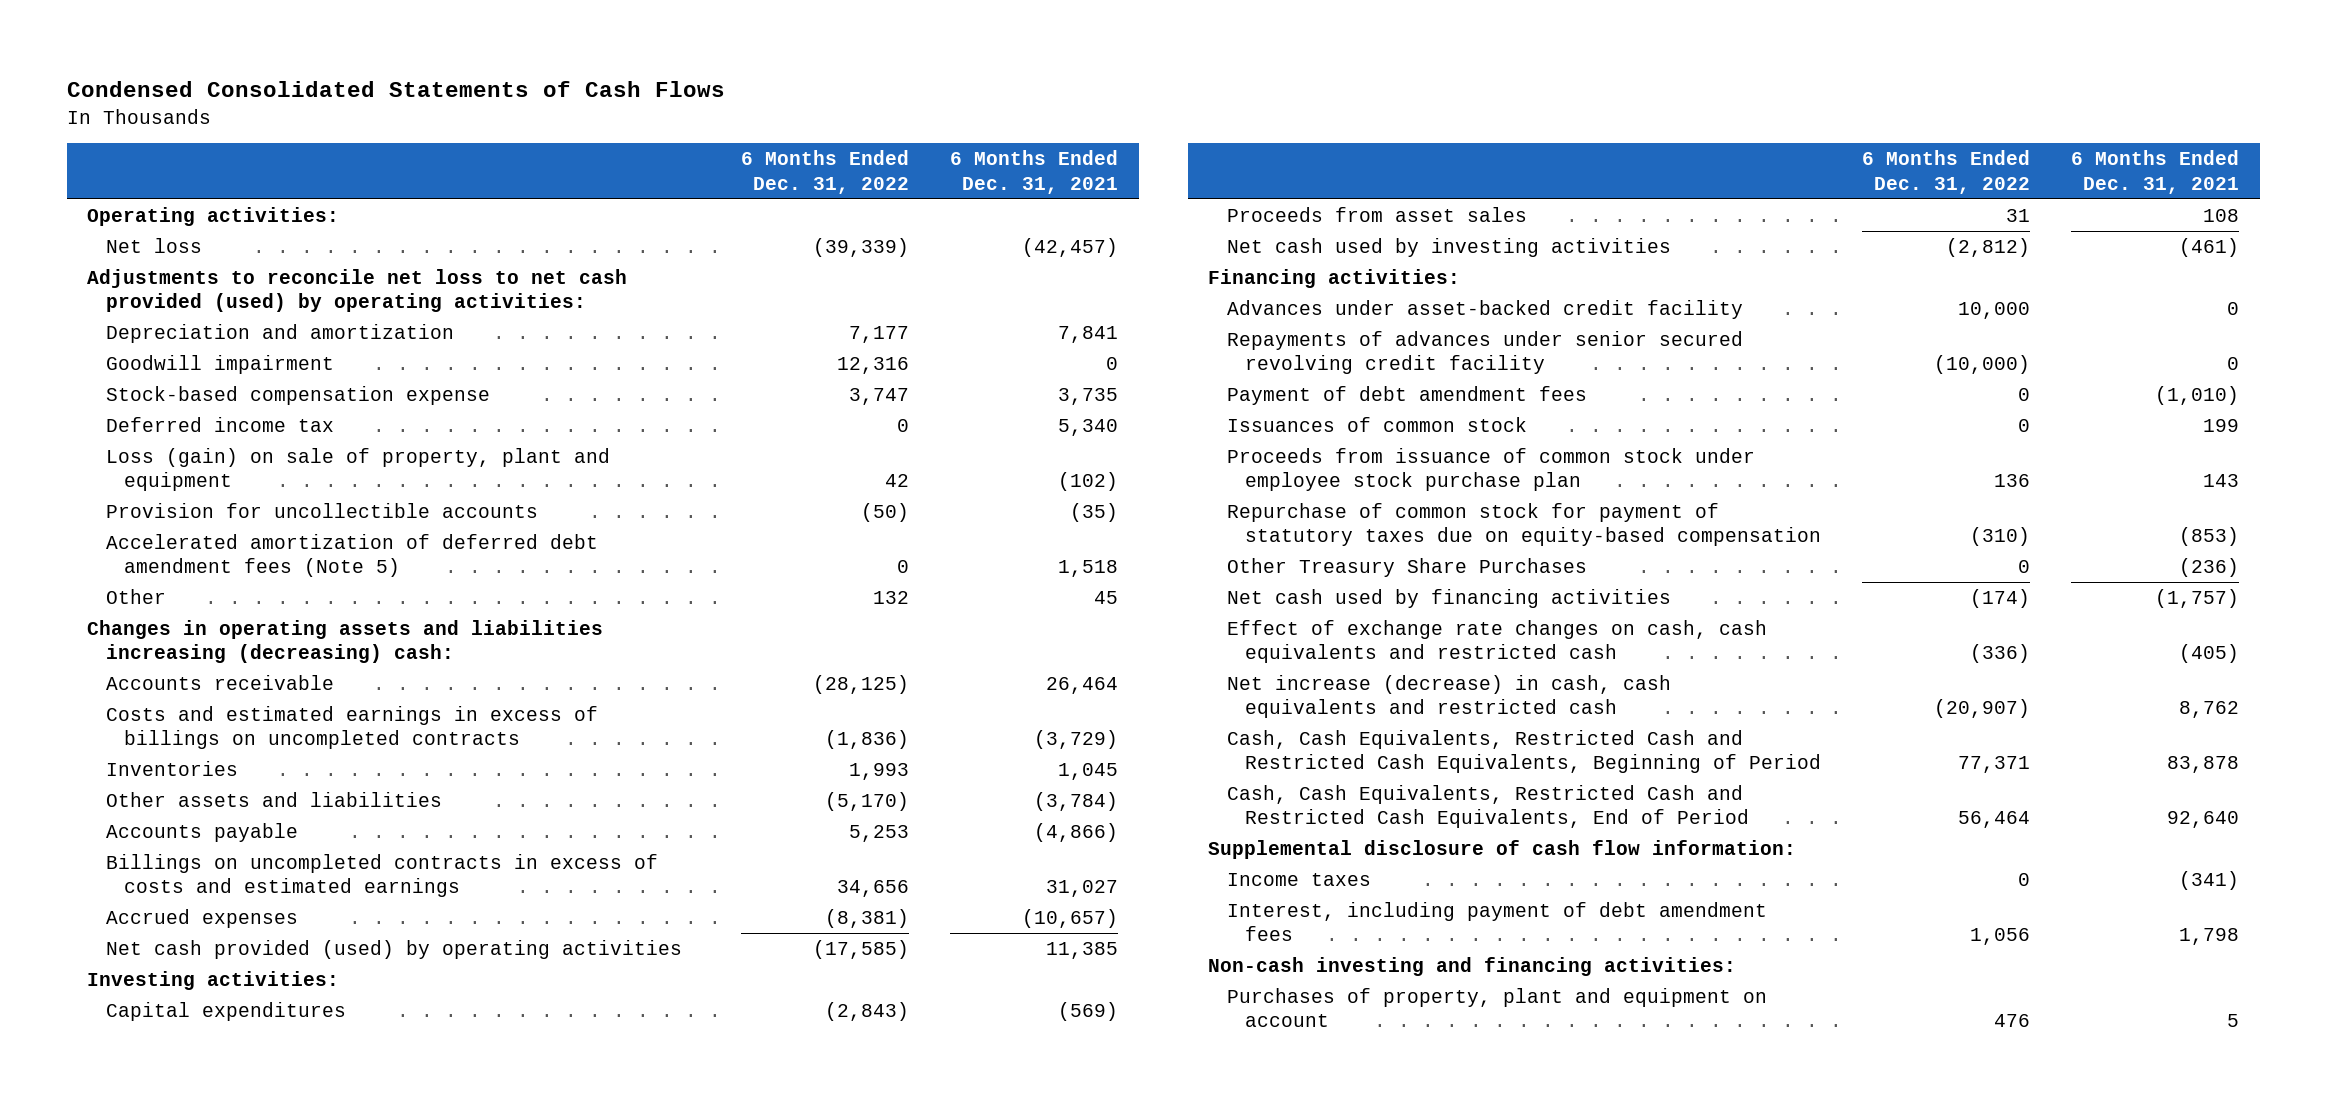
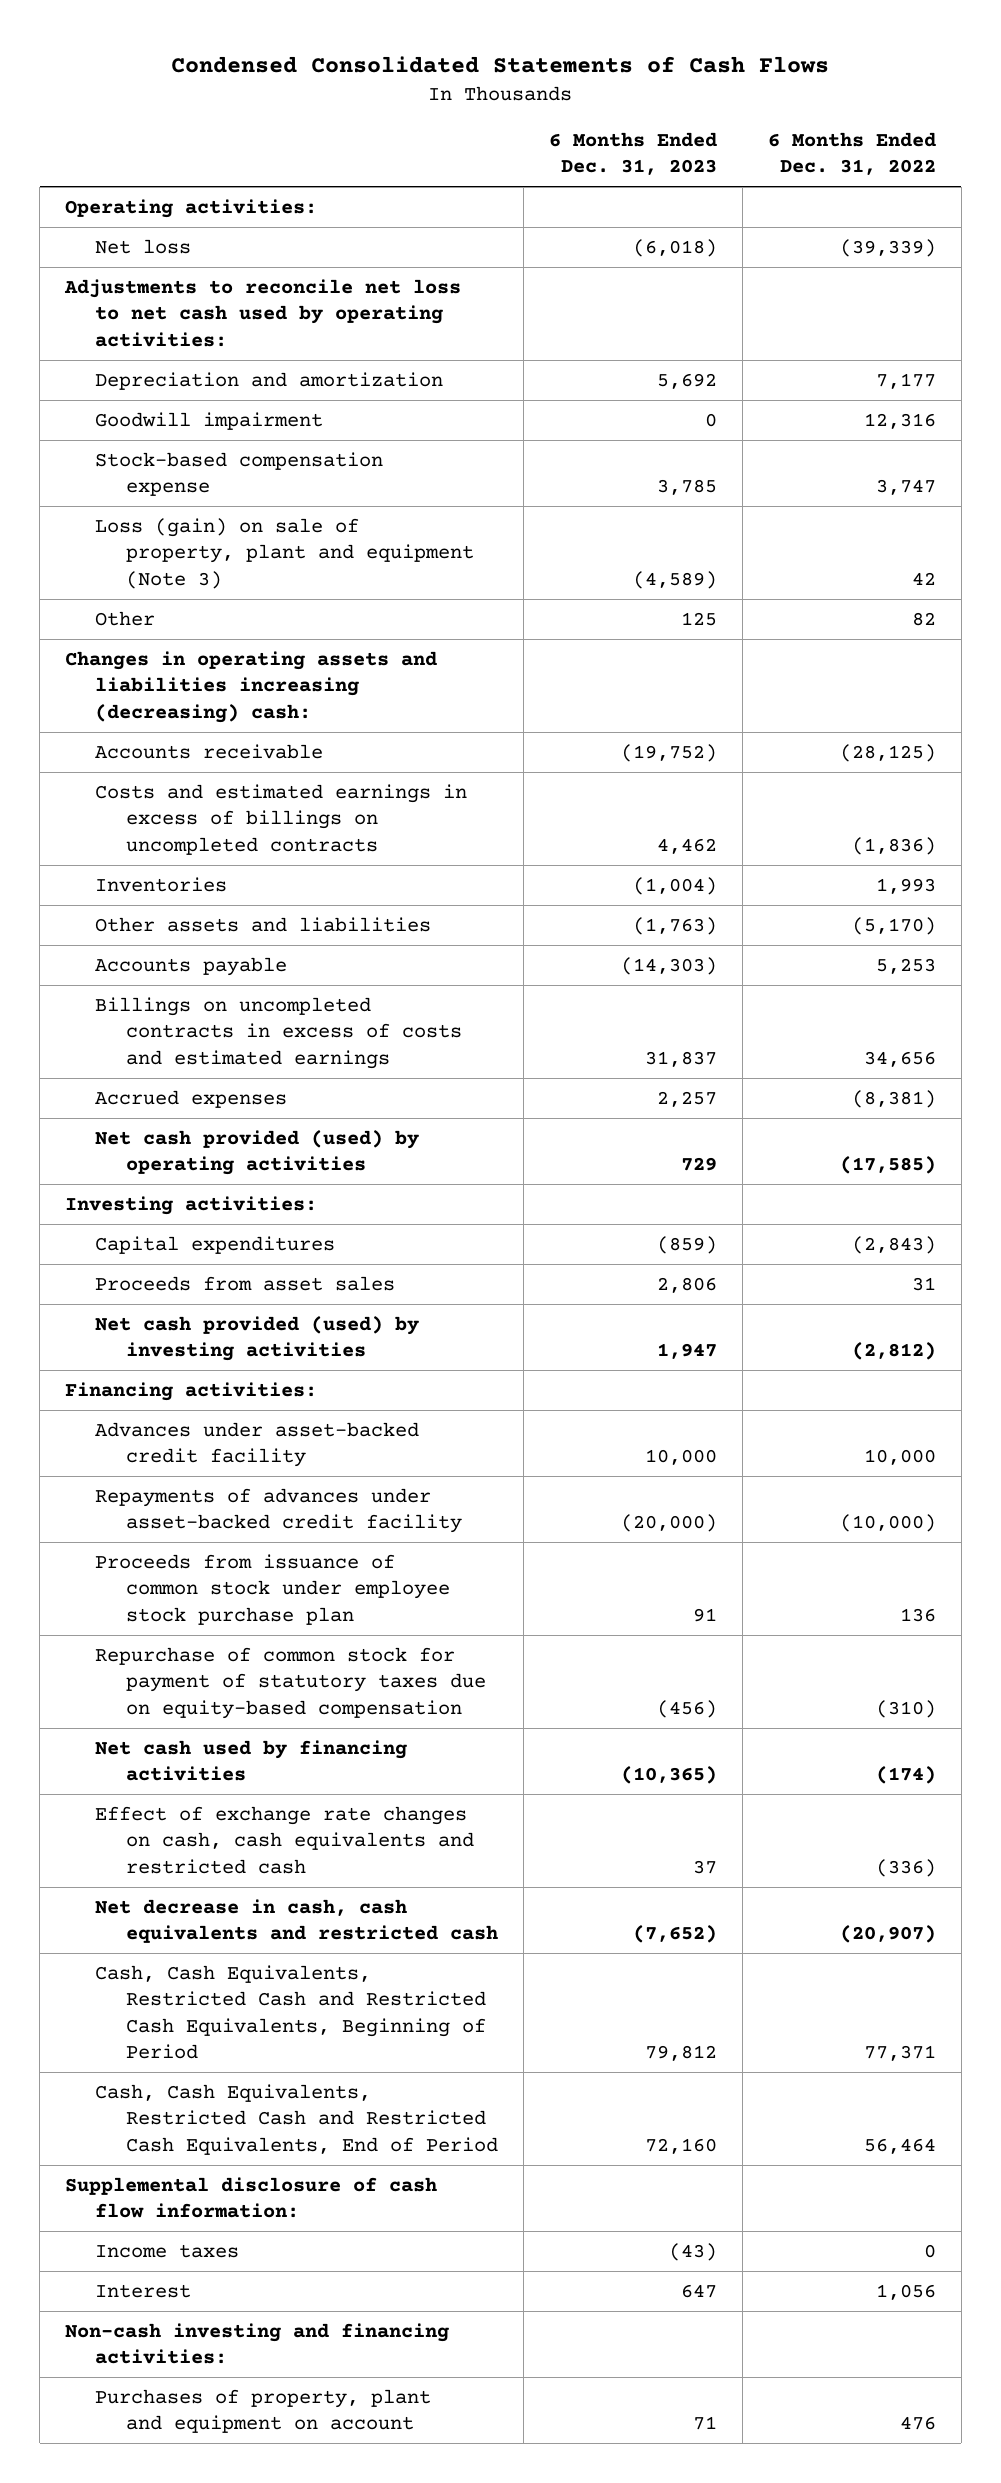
[950,150,1119,194] 6 Months Ended Dec. 31, 2021 -> none
none -> [548,132,717,176] 6 Months Ended Dec. 31, 2023
[87,268,628,313] Adjustments to reconcile net loss to net cash provided (used) by operating activities: -> [64,278,462,347] Adjustments to reconcile net loss to net cash used by operating activities:
[105,416,334,432] Deferred income tax -> none
[105,502,538,518] Provision for uncollectible accounts -> none
[105,533,598,578] Accelerated amortization of deferred debt amendment fees (Note 5) -> none
[105,447,610,492] Loss (gain) on sale of property, plant and equipment -> [95,517,474,589] Loss (gain) on sale of property, plant and equipment (Note 3)
[873,590,910,604] 132 -> [911,611,936,626] 82
[1226,237,1671,257] Net cash used by investing activities -> [95,1315,420,1362] Net cash provided (used) by investing activities
[1226,385,1587,405] Payment of debt amendment fees -> none
[1226,416,1527,432] Issuances of common stock -> none
[1226,330,1743,375] Repayments of advances under senior secured revolving credit facility -> [95,1487,462,1534] Repayments of advances under asset-backed credit facility
[1226,557,1587,577] Other Treasury Share Purchases -> none
[1226,674,1671,719] Net increase (decrease) in cash, cash equivalents and restricted cash -> [95,1898,498,1944] Net decrease in cash, cash equivalents and restricted cash
[1226,901,1767,942] Interest, including payment of debt amendment fees -> [95,2283,192,2298] Interest

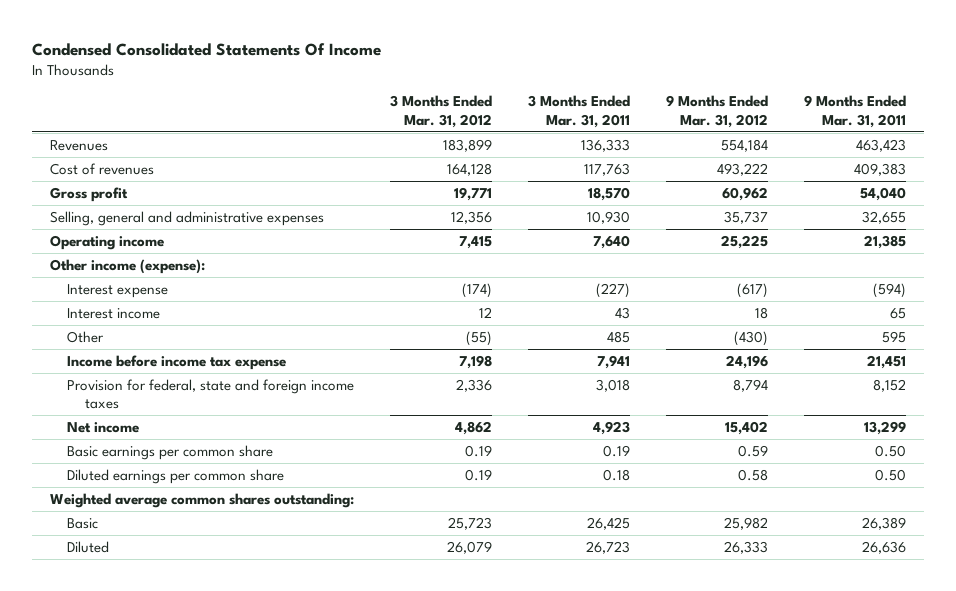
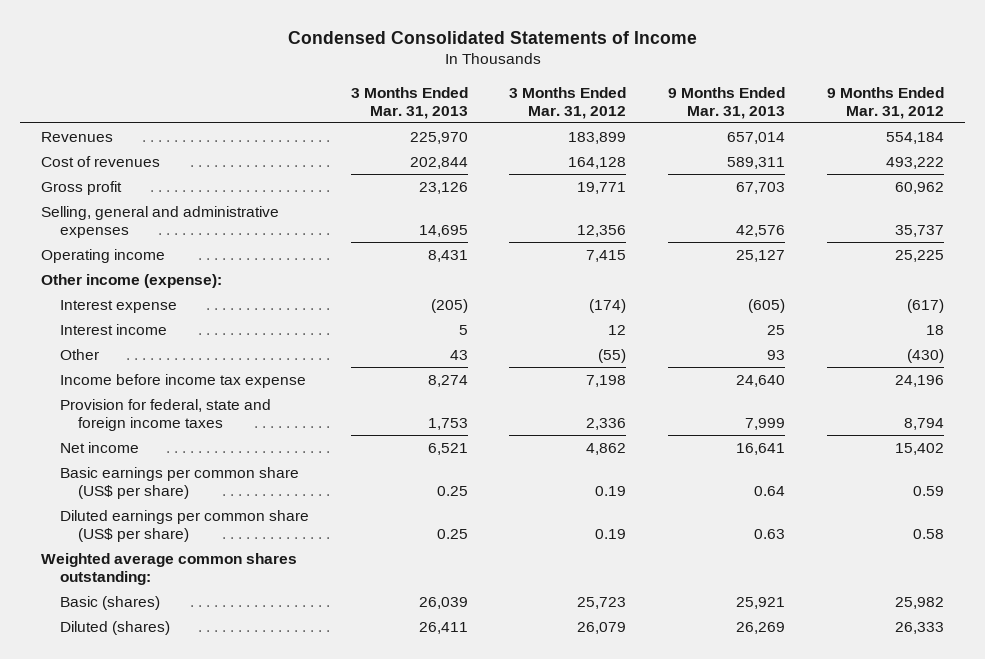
[31,42,381,56] Condensed Consolidated Statements Of Income -> [287,30,697,44] Condensed Consolidated Statements of Income
[528,95,631,128] 3 Months Ended Mar. 31, 2011 -> none
[804,95,907,128] 9 Months Ended Mar. 31, 2011 -> none
none -> [350,86,468,119] 3 Months Ended Mar. 31, 2013
none -> [668,86,786,119] 9 Months Ended Mar. 31, 2013
[67,444,274,460] Basic earnings per common share -> [59,466,299,499] Basic earnings per common share (US$ per share)
[67,468,285,484] Diluted earnings per common share -> [59,509,309,542] Diluted earnings per common share (US$ per share)
[67,517,99,529] Basic -> [59,595,160,610] Basic (shares)
[67,540,110,553] Diluted -> [59,620,170,635] Diluted (shares)

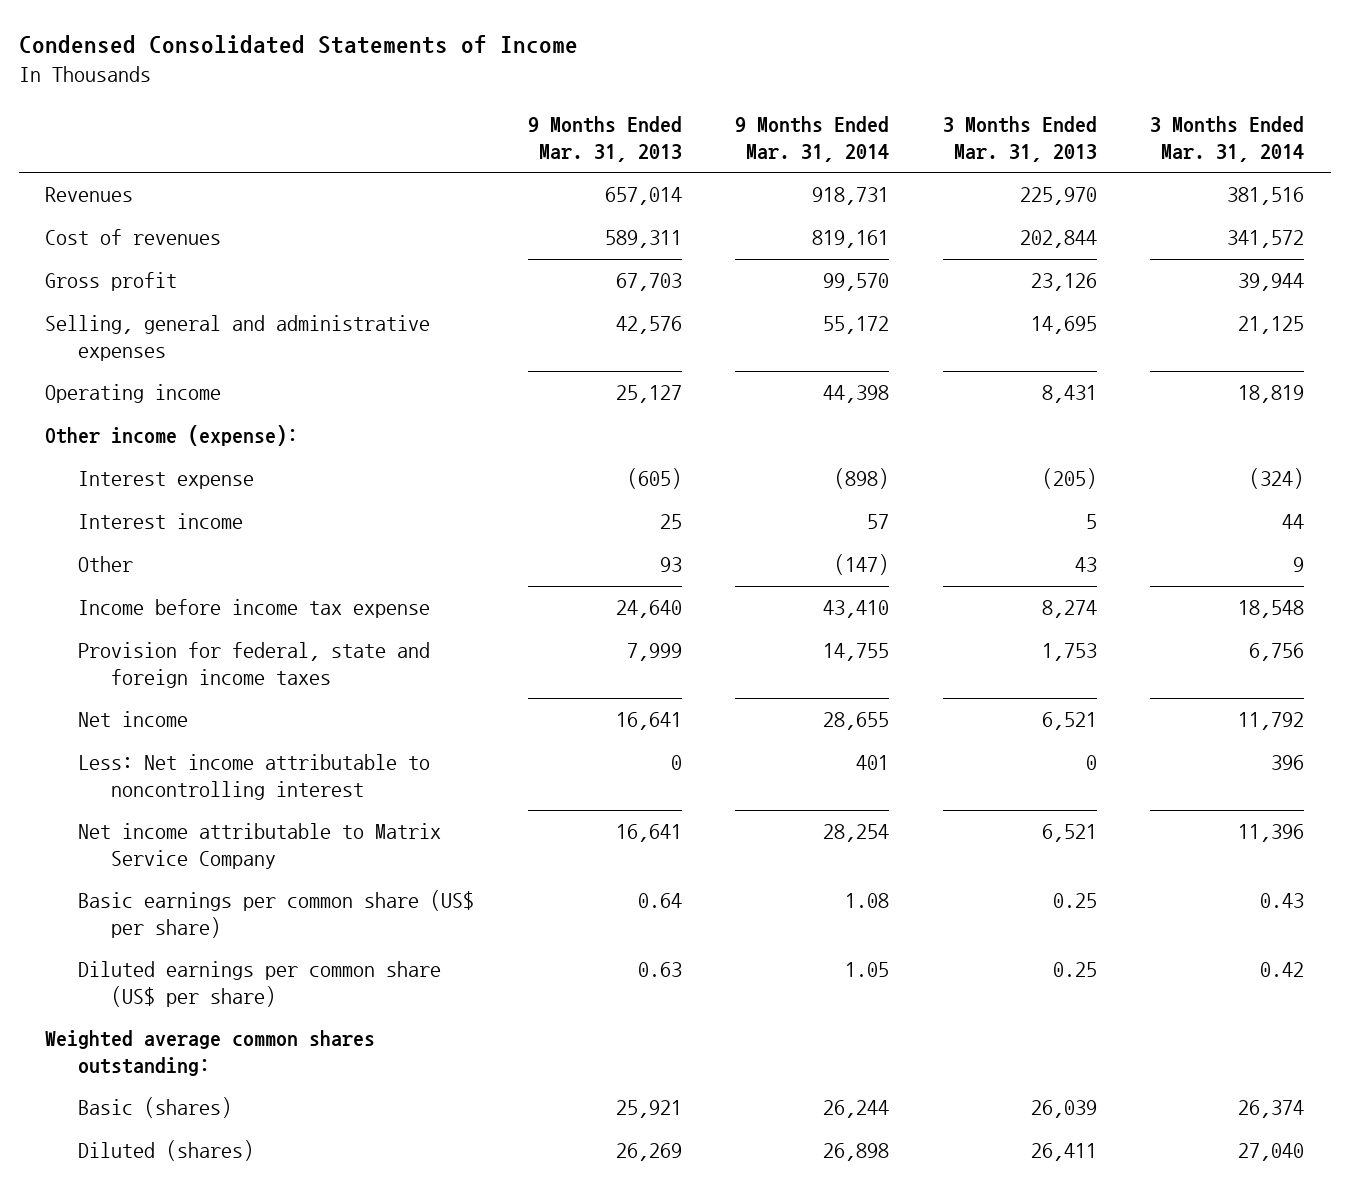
[509,86,627,119] 3 Months Ended Mar. 31, 2012 -> none
[827,86,945,119] 9 Months Ended Mar. 31, 2012 -> none
none -> [735,116,890,162] 9 Months Ended Mar. 31, 2014
none -> [1149,116,1304,162] 3 Months Ended Mar. 31, 2014
none -> [78,754,431,800] Less: Net income attributable to noncontrolling interest
none -> [78,823,442,869] Net income attributable to Matrix Service Company

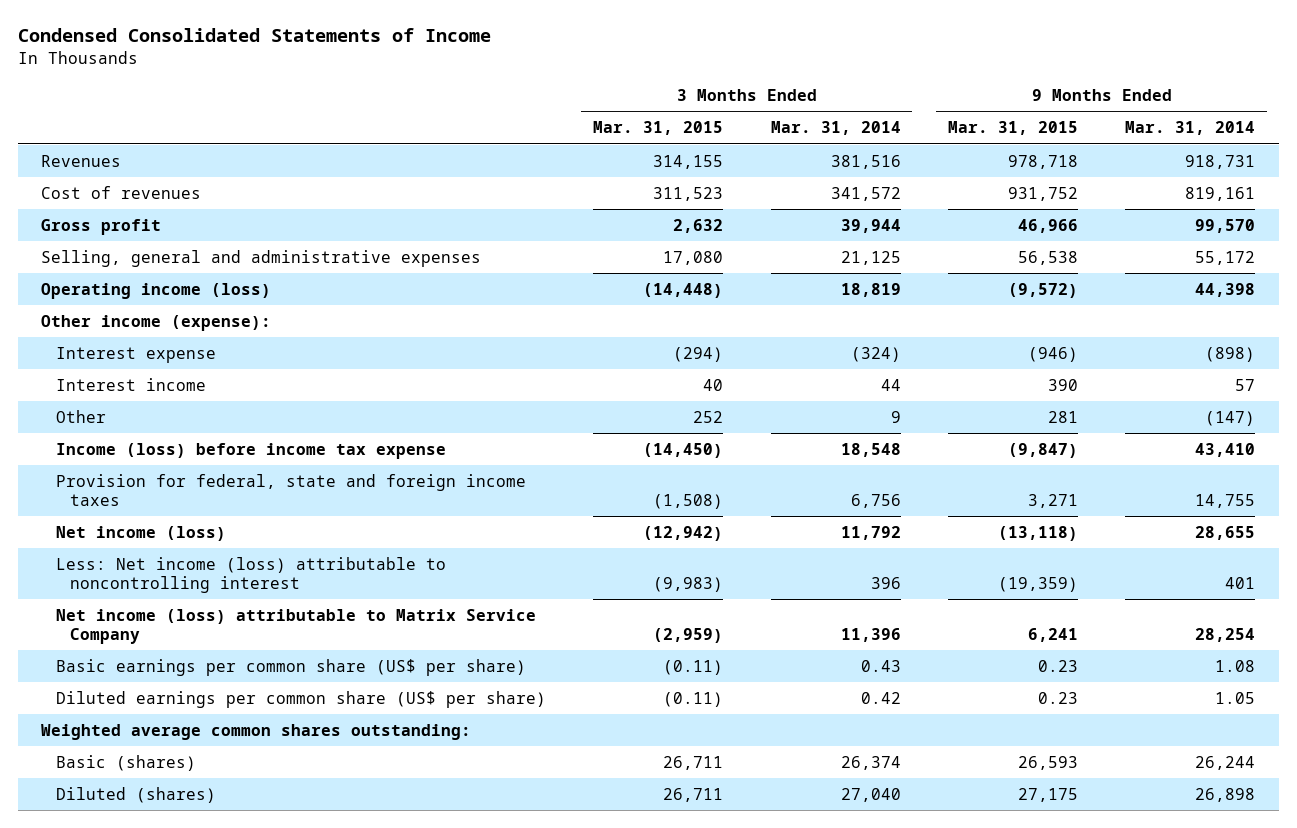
[527,116,682,162] 9 Months Ended Mar. 31, 2013 -> none
[942,116,1097,162] 3 Months Ended Mar. 31, 2013 -> none
none -> [593,121,724,136] Mar. 31, 2015
none -> [947,121,1078,136] Mar. 31, 2015
[45,384,222,404] Operating income -> [41,282,272,299] Operating income (loss)
[78,599,431,619] Income before income tax expense -> [55,442,446,459] Income (loss) before income tax expense
[78,711,189,728] Net income -> [55,525,226,541] Net income (loss)
[78,754,431,800] Less: Net income attributable to noncontrolling interest -> [55,556,446,593] Less: Net income (loss) attributable to noncontrolling interest
[78,823,442,869] Net income attributable to Matrix Service Company -> [55,608,536,644] Net income (loss) attributable to Matrix Service Company

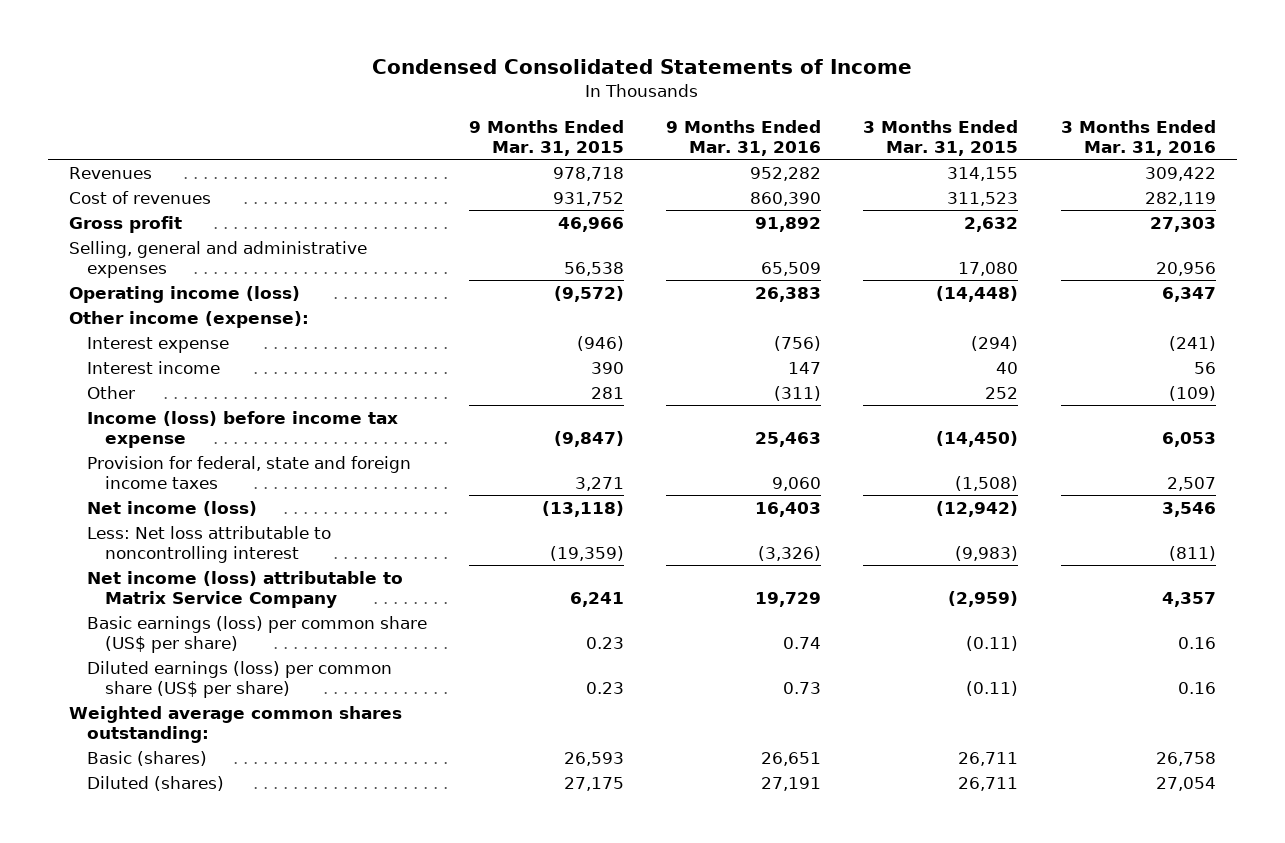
[770,121,901,136] Mar. 31, 2014 -> none
[1125,121,1256,136] Mar. 31, 2014 -> none
none -> [666,119,822,156] 9 Months Ended Mar. 31, 2016
none -> [1060,119,1216,156] 3 Months Ended Mar. 31, 2016
[55,556,446,593] Less: Net income (loss) attributable to noncontrolling interest -> [87,525,332,563] Less: Net loss attributable to noncontrolling interest
[55,658,526,676] Basic earnings per common share (US$ per share) -> [87,615,428,653] Basic earnings (loss) per common share (US$ per share)
[55,690,546,708] Diluted earnings per common share (US$ per share) -> [87,660,393,698] Diluted earnings (loss) per common share (US$ per share)

